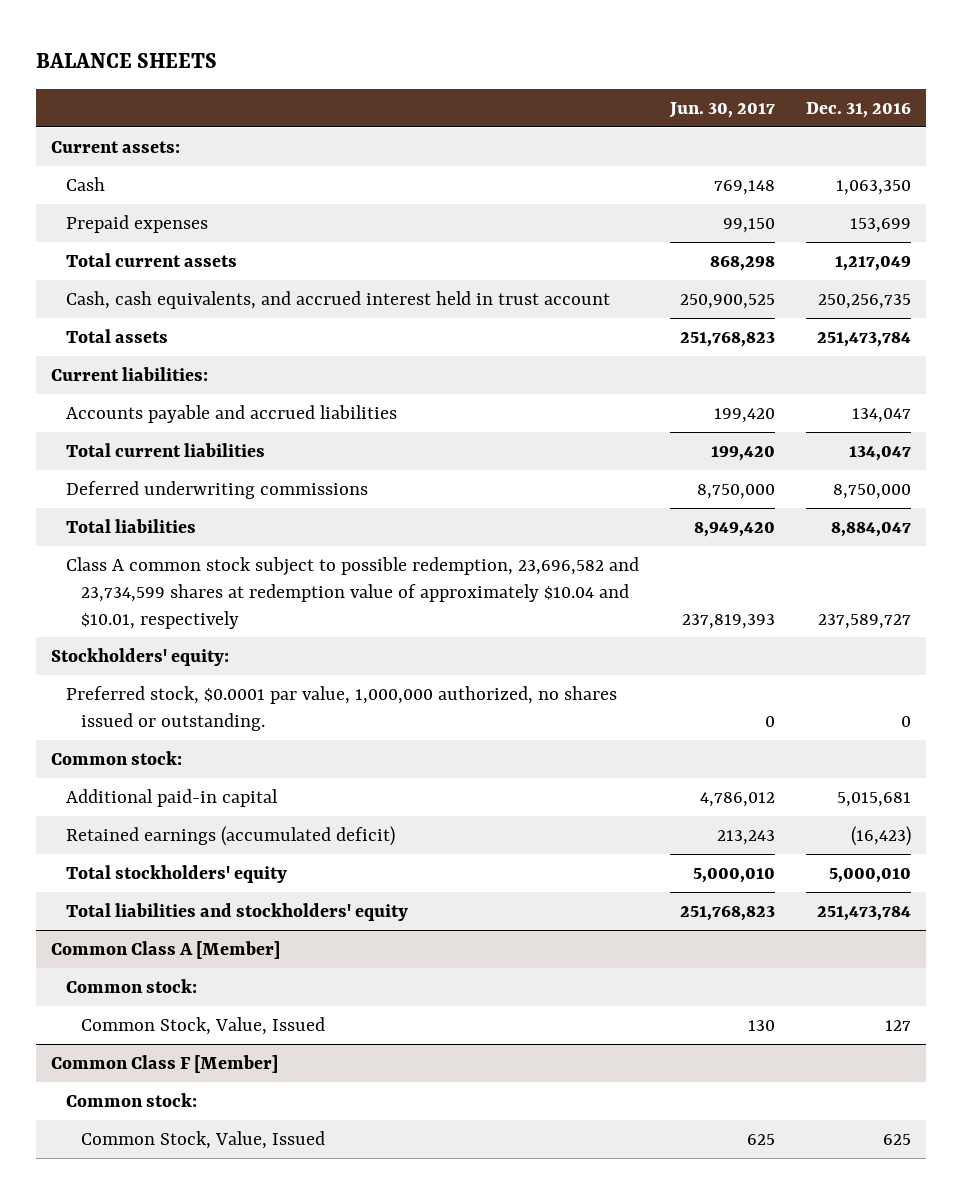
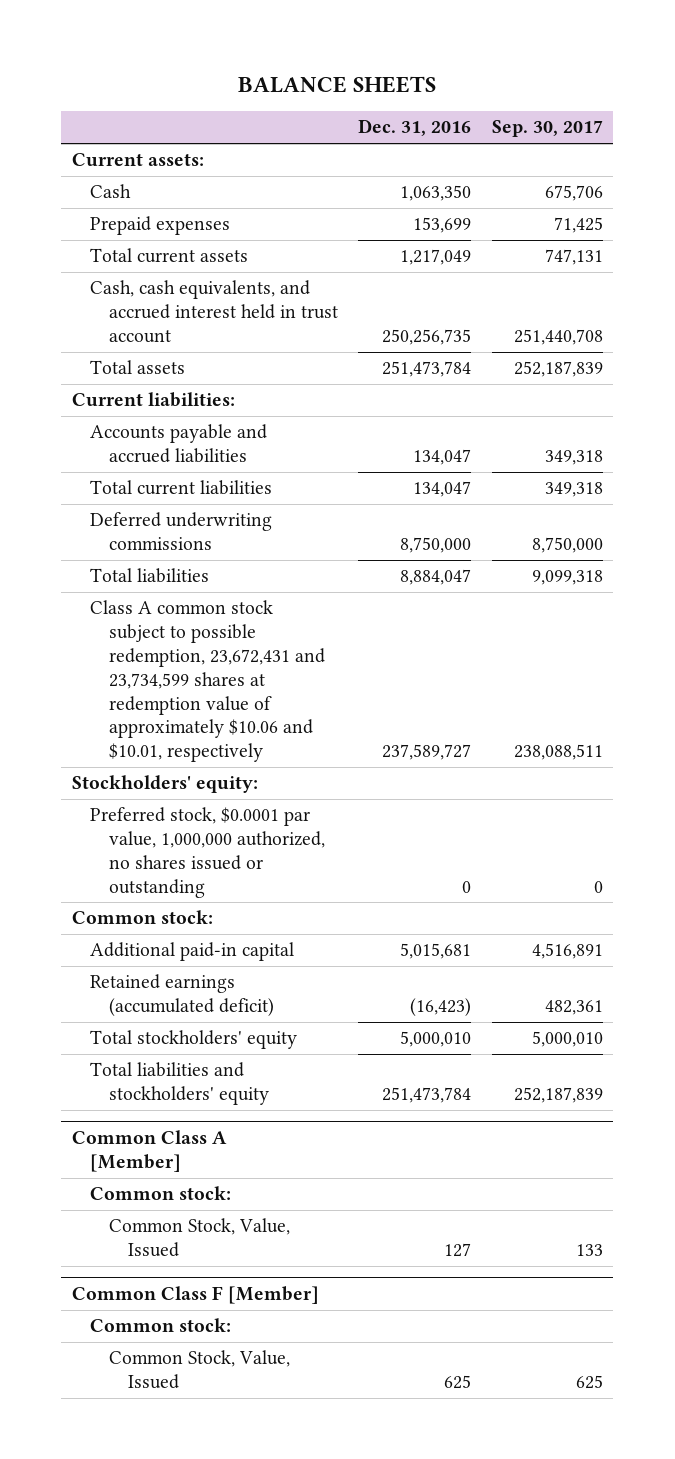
[669,101,776,118] Jun. 30, 2017 -> none
none -> [492,120,604,138] Sep. 30, 2017
[66,556,640,629] Class A common stock subject to possible redemption, 23,696,582 and 23,734,599 shares at redemption value of approximately $10.04 and $10.01, respectively -> [90,600,325,763] Class A common stock subject to possible redemption, 23,672,431 and 23,734,599 shares at redemption value of approximately $10.06 and $10.01, respectively
[66,685,618,731] Preferred stock, $0.0001 par value, 1,000,000 authorized, no shares issued or outstanding. -> [90,807,325,898] Preferred stock, $0.0001 par value, 1,000,000 authorized, no shares issued or outstanding

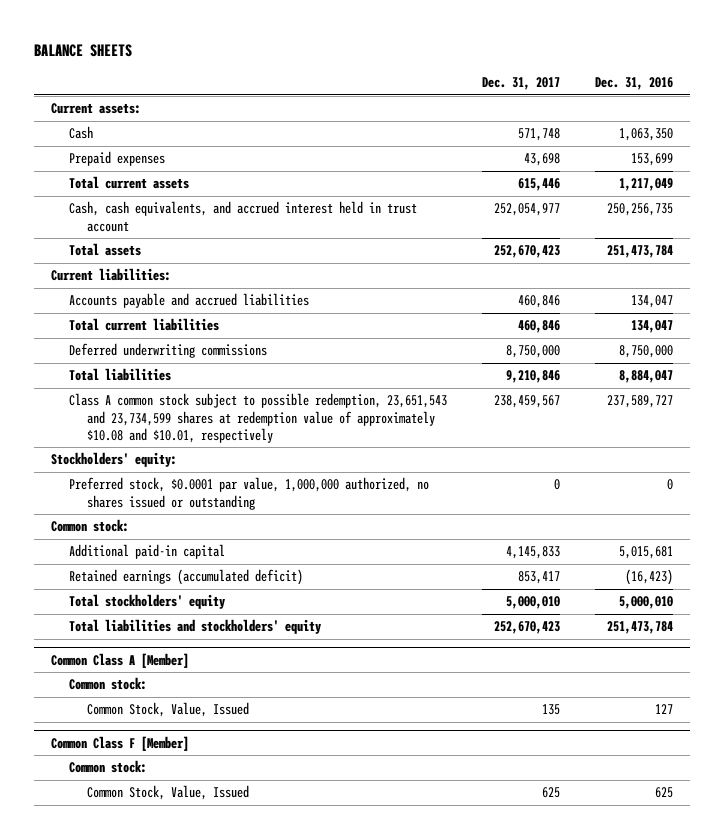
[492,120,604,138] Sep. 30, 2017 -> none
none -> [481,77,560,91] Dec. 31, 2017
[90,600,325,763] Class A common stock subject to possible redemption, 23,672,431 and 23,734,599 shares at redemption value of approximately $10.06 and $10.01, respectively -> [69,393,448,443] Class A common stock subject to possible redemption, 23,651,543 and 23,734,599 shares at redemption value of approximately $10.08 and $10.01, respectively

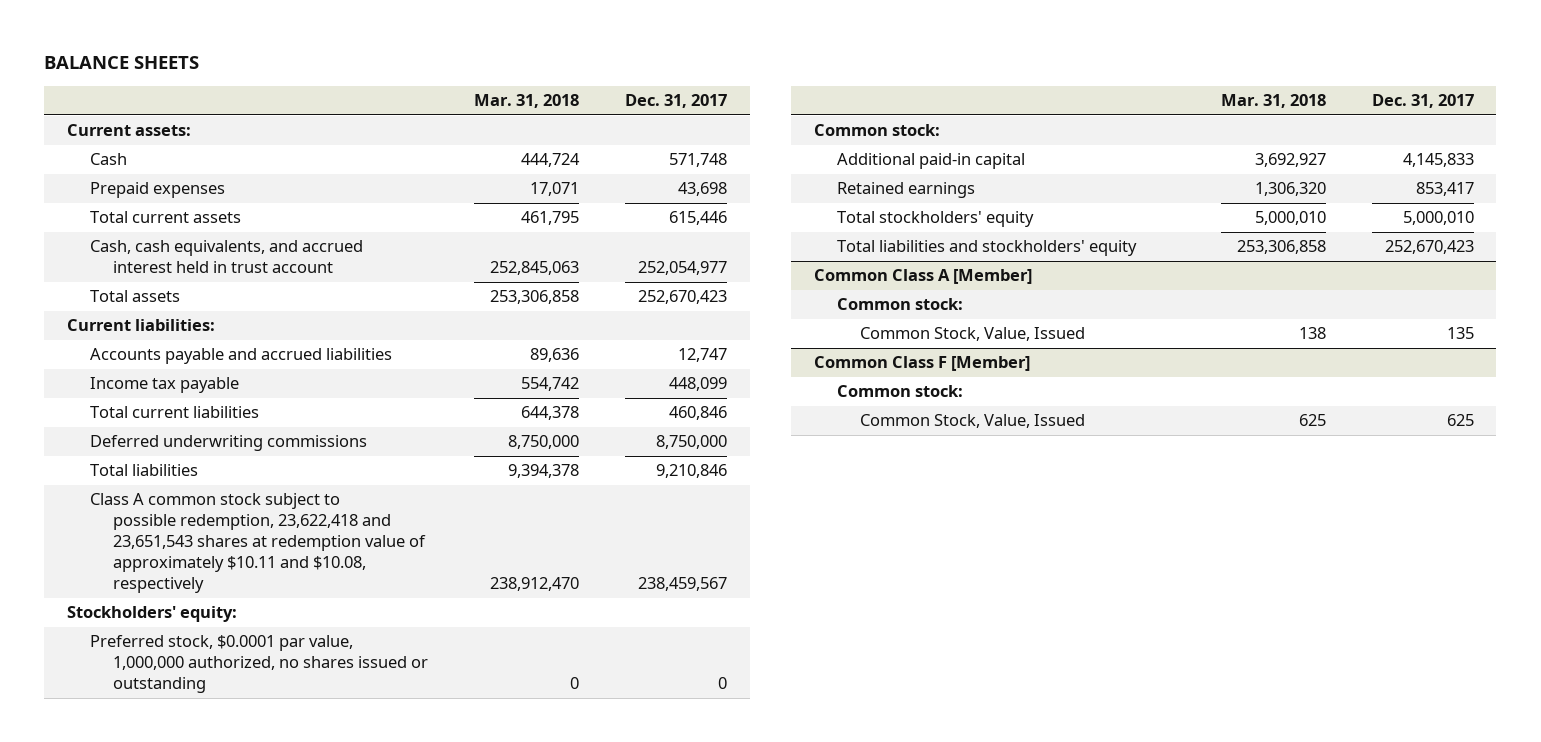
[594,77,673,91] Dec. 31, 2016 -> none
none -> [474,94,580,109] Mar. 31, 2018
[517,295,560,309] 460,846 -> [678,348,728,363] 12,747
none -> [90,377,240,394] Income tax payable
[69,393,448,443] Class A common stock subject to possible redemption, 23,651,543 and 23,734,599 shares at redemption value of approximately $10.08 and $10.01, respectively -> [90,493,427,594] Class A common stock subject to possible redemption, 23,622,418 and 23,651,543 shares at redemption value of approximately $10.11 and $10.08, respectively
[69,569,304,586] Retained earnings (accumulated deficit) -> [836,182,975,199] Retained earnings

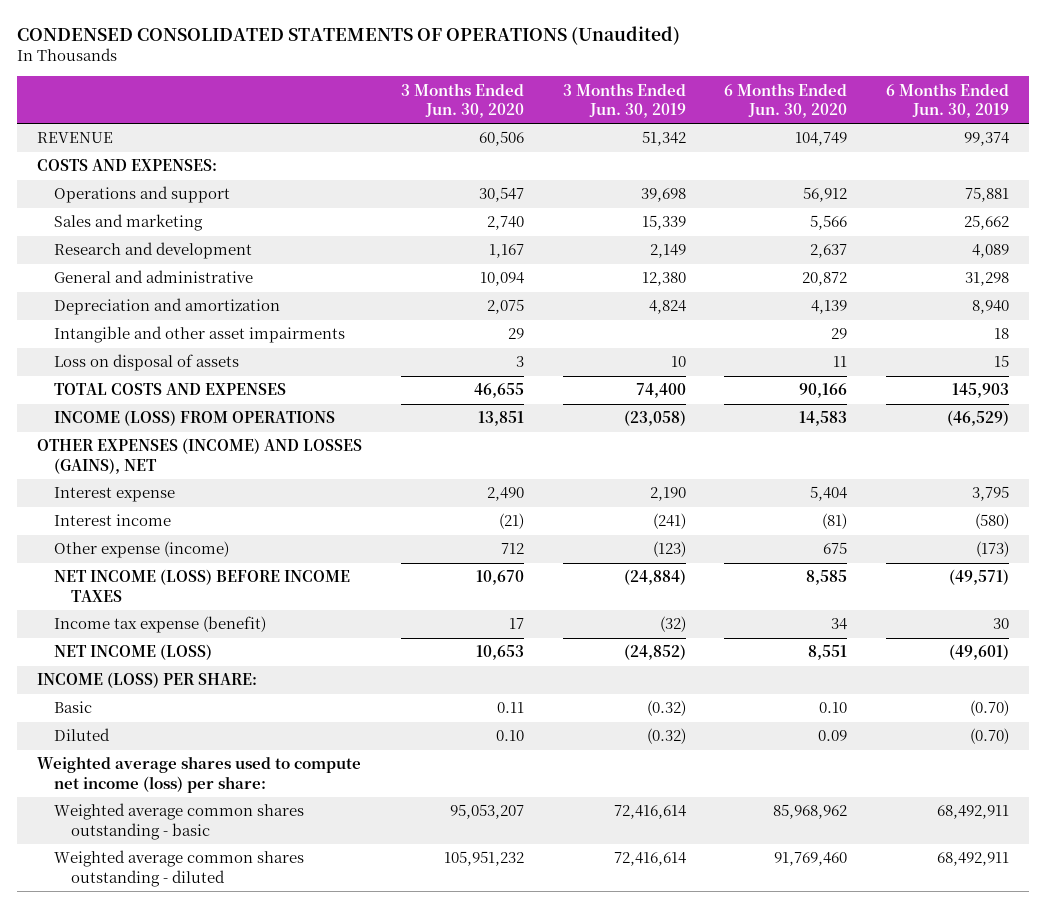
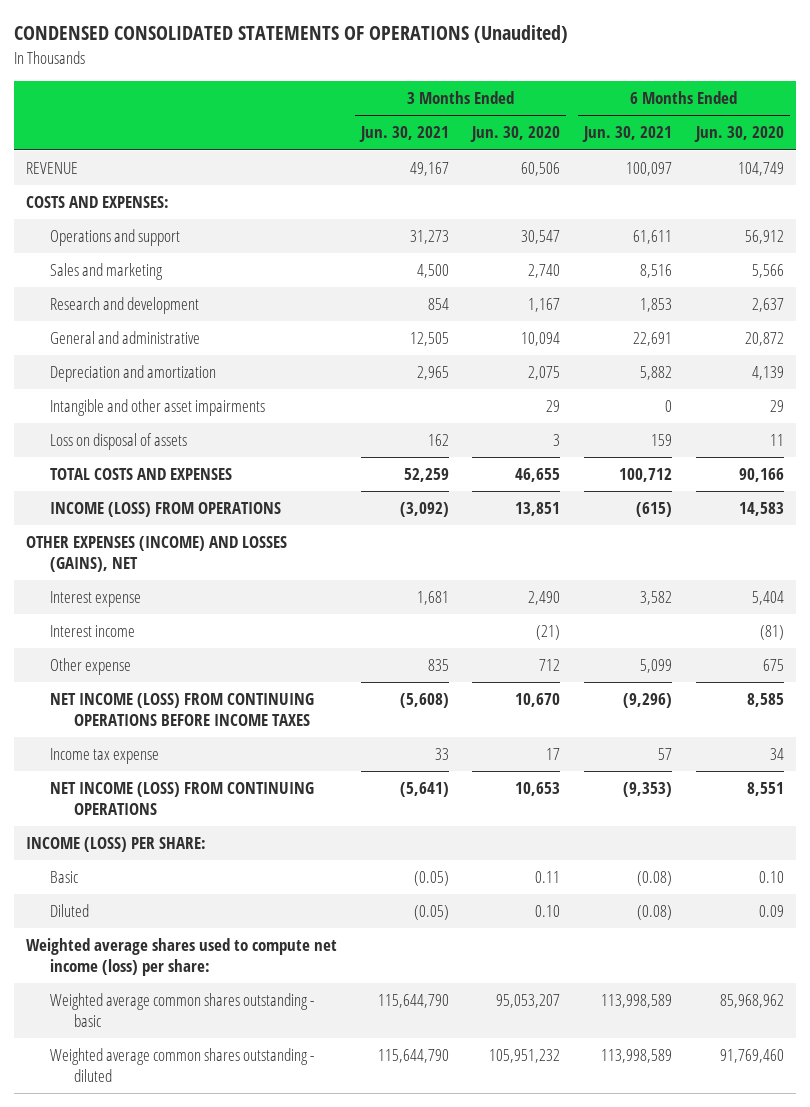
[562,82,686,119] 3 Months Ended Jun. 30, 2019 -> none
[886,82,1010,119] 6 Months Ended Jun. 30, 2019 -> none
none -> [358,126,449,143] Jun. 30, 2021
none -> [582,126,673,143] Jun. 30, 2021
[53,541,229,559] Other expense (income) -> [49,658,131,676] Other expense
[53,569,350,602] NET INCOME (LOSS) BEFORE INCOME TAXES -> [49,693,314,727] NET INCOME (LOSS) FROM CONTINUING OPERATIONS BEFORE INCOME TAXES
[53,616,266,634] Income tax expense (benefit) -> [49,748,159,765] Income tax expense
[53,644,212,661] NET INCOME (LOSS) -> [49,782,314,816] NET INCOME (LOSS) FROM CONTINUING OPERATIONS

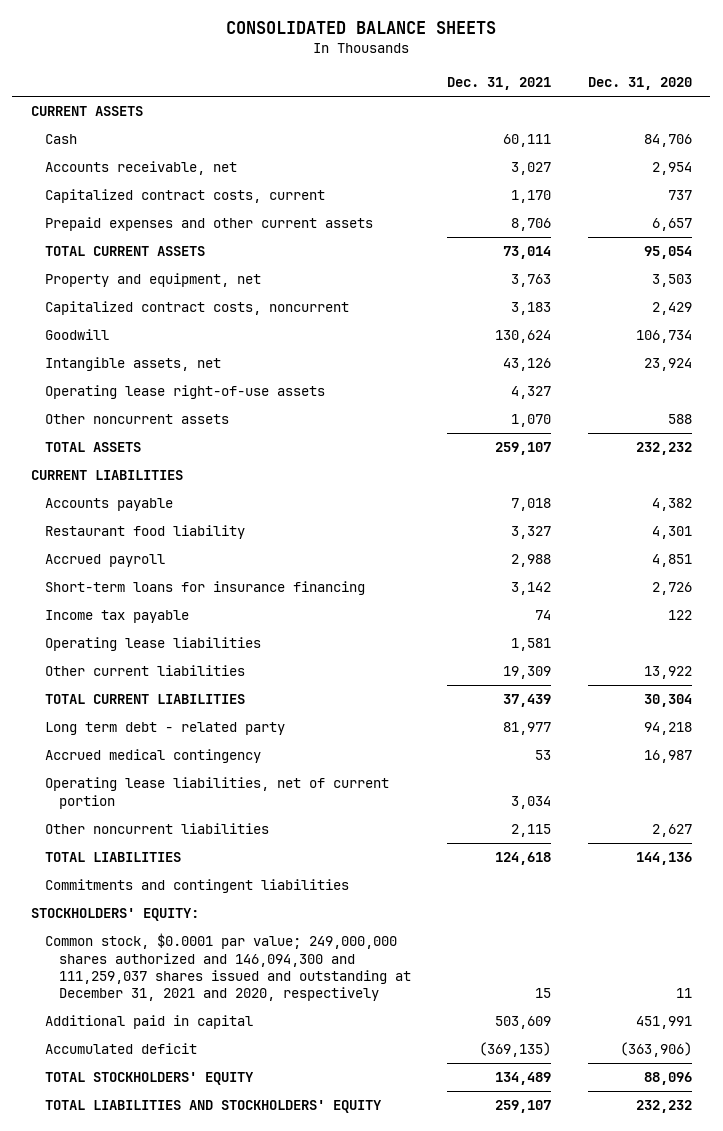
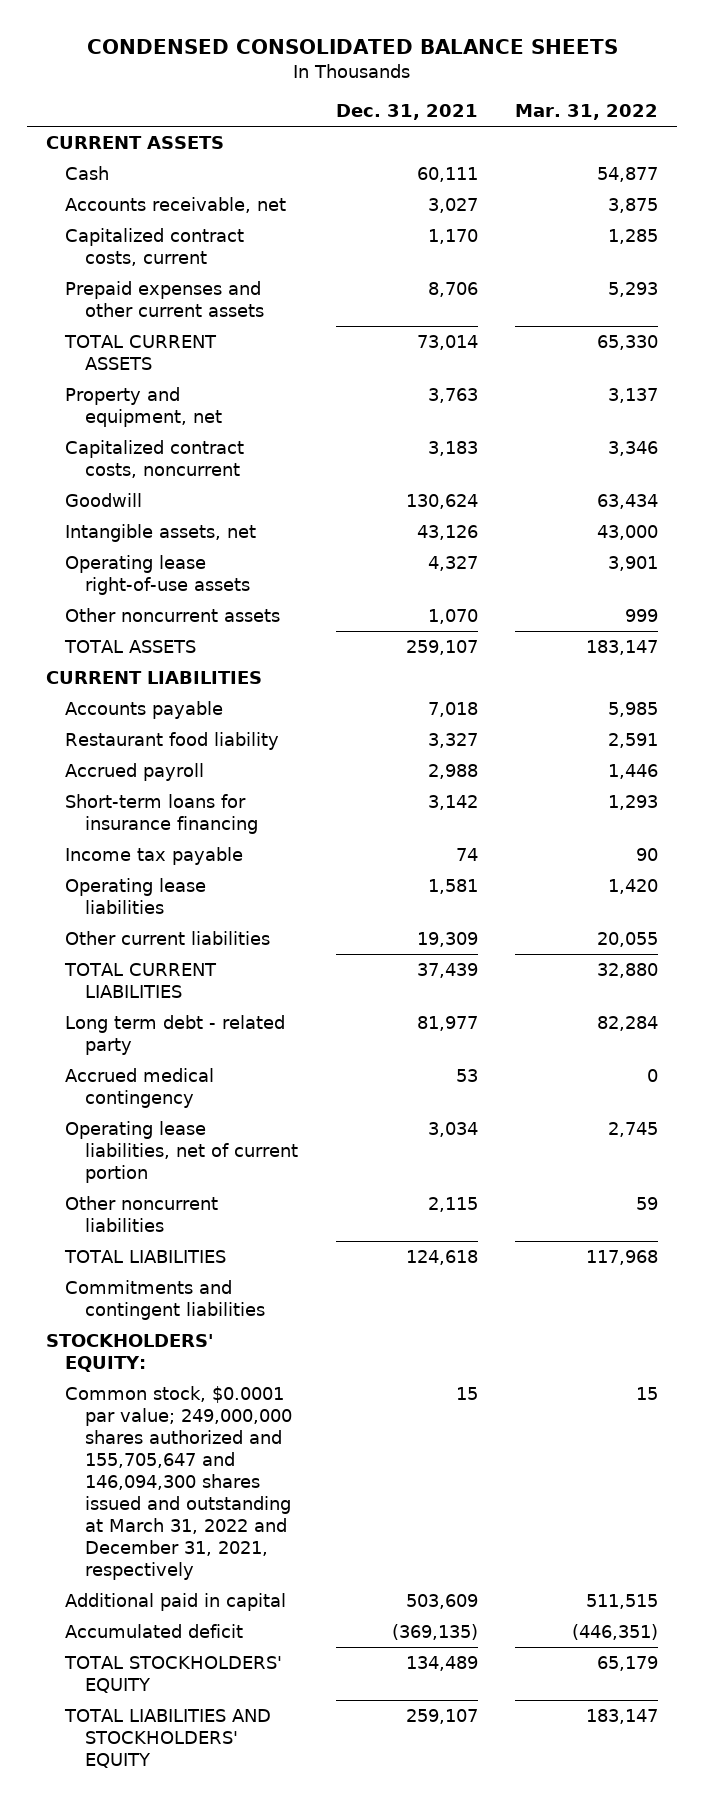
[226,21,497,35] CONSOLIDATED BALANCE SHEETS -> [86,39,618,55] CONDENSED CONSOLIDATED BALANCE SHEETS
[588,77,693,91] Dec. 31, 2020 -> none
none -> [515,104,659,121] Mar. 31, 2022
[44,933,411,1001] Common stock, $0.0001 par value; 249,000,000 shares authorized and 146,094,300 and 111,259,037 shares issued and outstanding at December 31, 2021 and 2020, respectively -> [65,1385,293,1580] Common stock, $0.0001 par value; 249,000,000 shares authorized and 155,705,647 and 146,094,300 shares issued and outstanding at March 31, 2022 and December 31, 2021, respectively

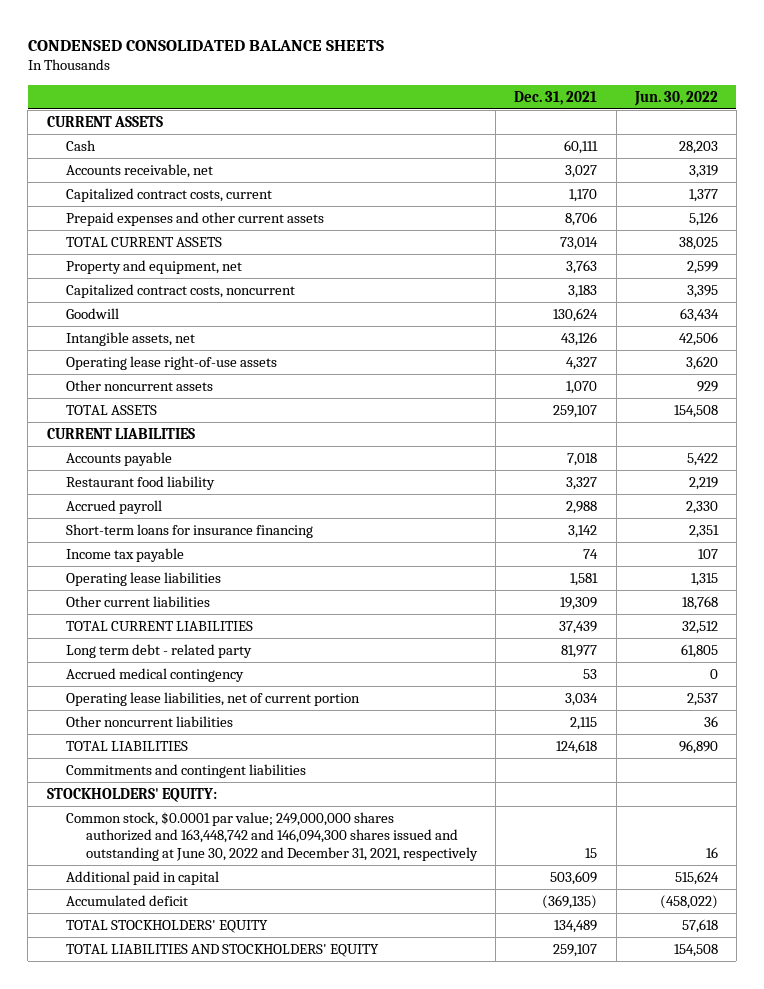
[515,104,659,121] Mar. 31, 2022 -> none
none -> [633,90,718,106] Jun. 30, 2022
[65,1385,293,1580] Common stock, $0.0001 par value; 249,000,000 shares authorized and 155,705,647 and 146,094,300 shares issued and outstanding at March 31, 2022 and December 31, 2021, respectively -> [66,812,479,861] Common stock, $0.0001 par value; 249,000,000 shares authorized and 163,448,742 and 146,094,300 shares issued and outstanding at June 30, 2022 and December 31, 2021, respectively

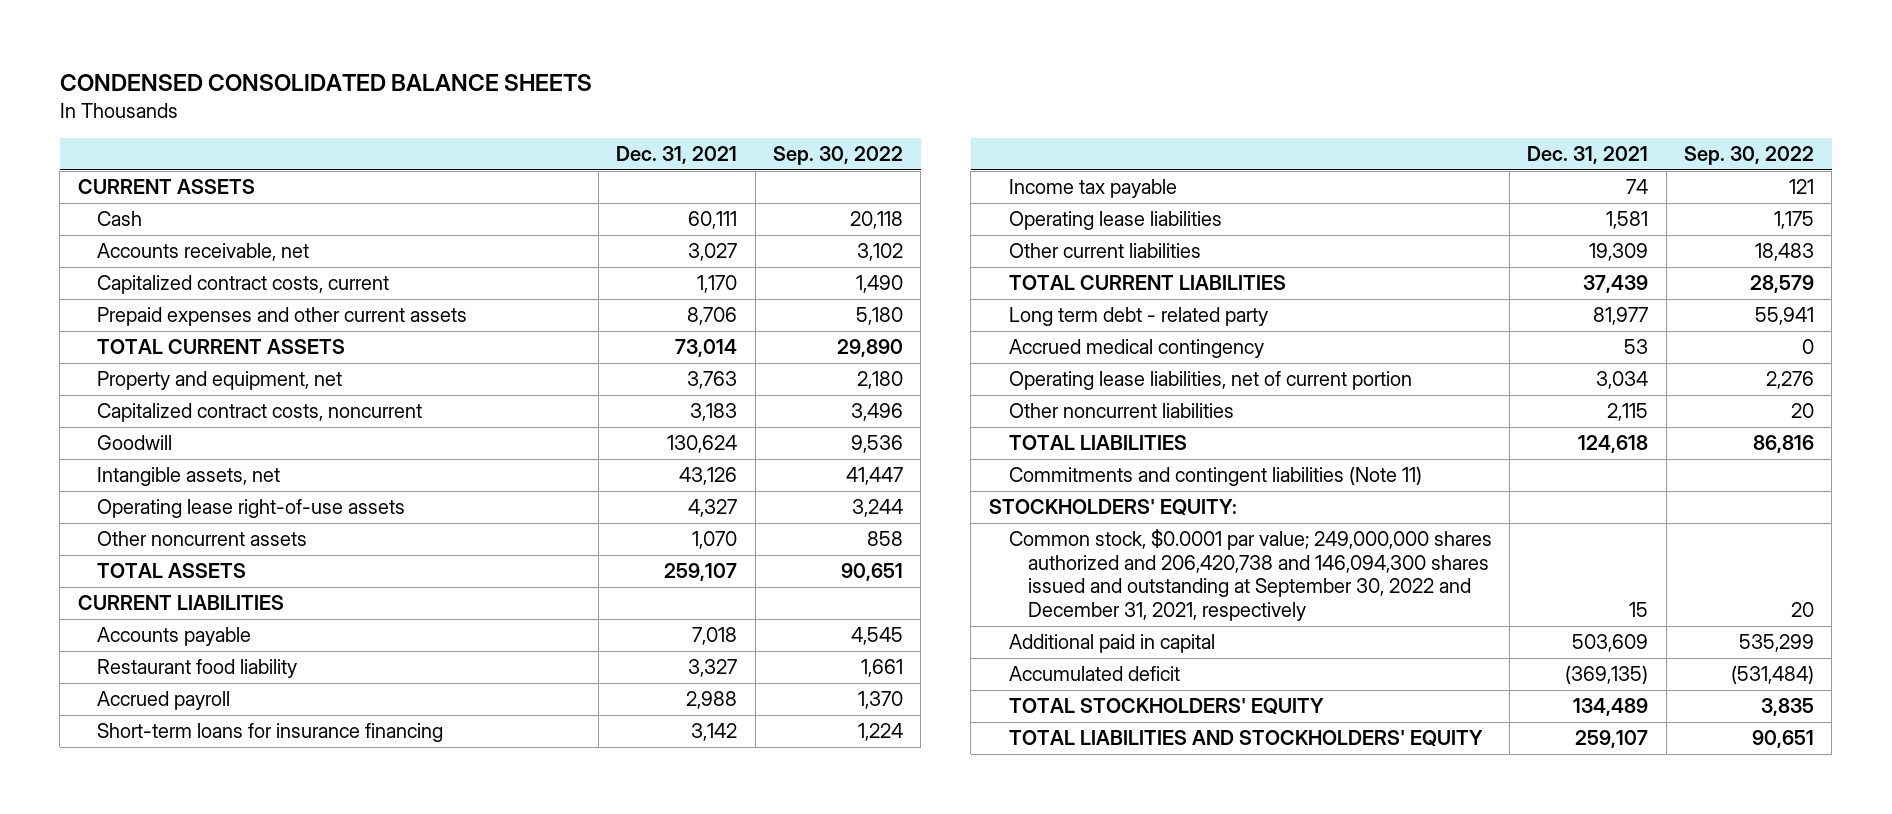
[633,90,718,106] Jun. 30, 2022 -> none
none -> [772,146,903,166] Sep. 30, 2022
[66,764,307,779] Commitments and contingent liabilities -> [1008,466,1422,487] Commitments and contingent liabilities (Note 11)
[66,812,479,861] Common stock, $0.0001 par value; 249,000,000 shares authorized and 163,448,742 and 146,094,300 shares issued and outstanding at June 30, 2022 and December 31, 2021, respectively -> [1008,529,1492,622] Common stock, $0.0001 par value; 249,000,000 shares authorized and 206,420,738 and 146,094,300 shares issued and outstanding at September 30, 2022 and December 31, 2021, respectively

